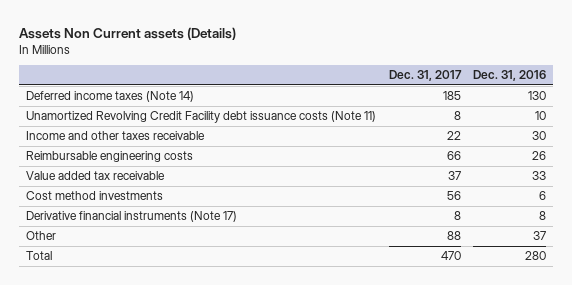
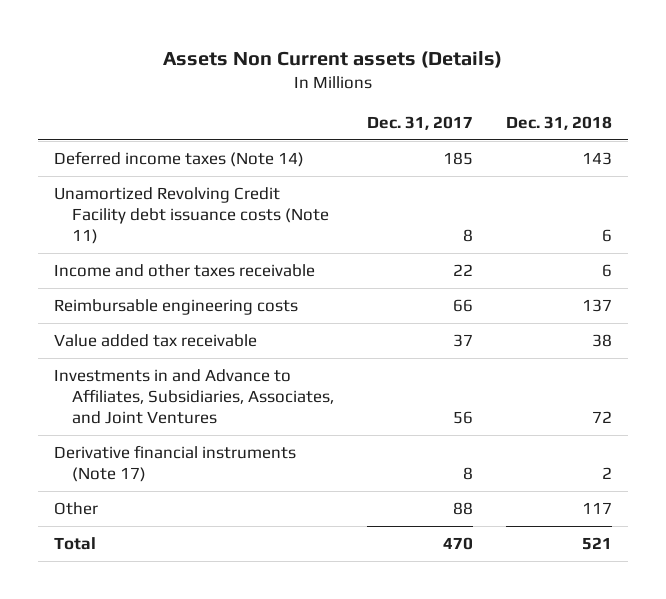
[473,70,547,82] Dec. 31, 2016 -> none
none -> [505,116,612,131] Dec. 31, 2018
[25,191,163,201] Cost method investments -> none
none -> [54,368,335,425] Investments in and Advance to Affiliates, Subsidiaries, Associates, and Joint Ventures

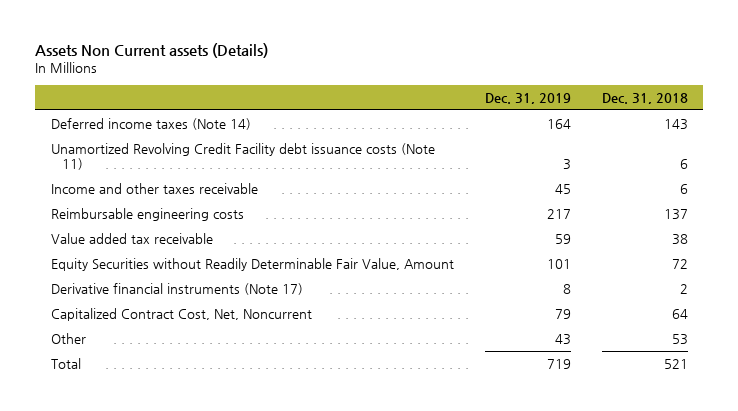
[366,116,473,131] Dec. 31, 2017 -> none
none -> [484,92,571,104] Dec. 31, 2019
[54,368,335,425] Investments in and Advance to Affiliates, Subsidiaries, Associates, and Joint Ventures -> none
none -> [50,257,454,271] Equity Securities without Readily Determinable Fair Value, Amount
none -> [50,307,312,321] Capitalized Contract Cost, Net, Noncurrent
[581,501,612,514] 117 -> [671,333,688,345] 53

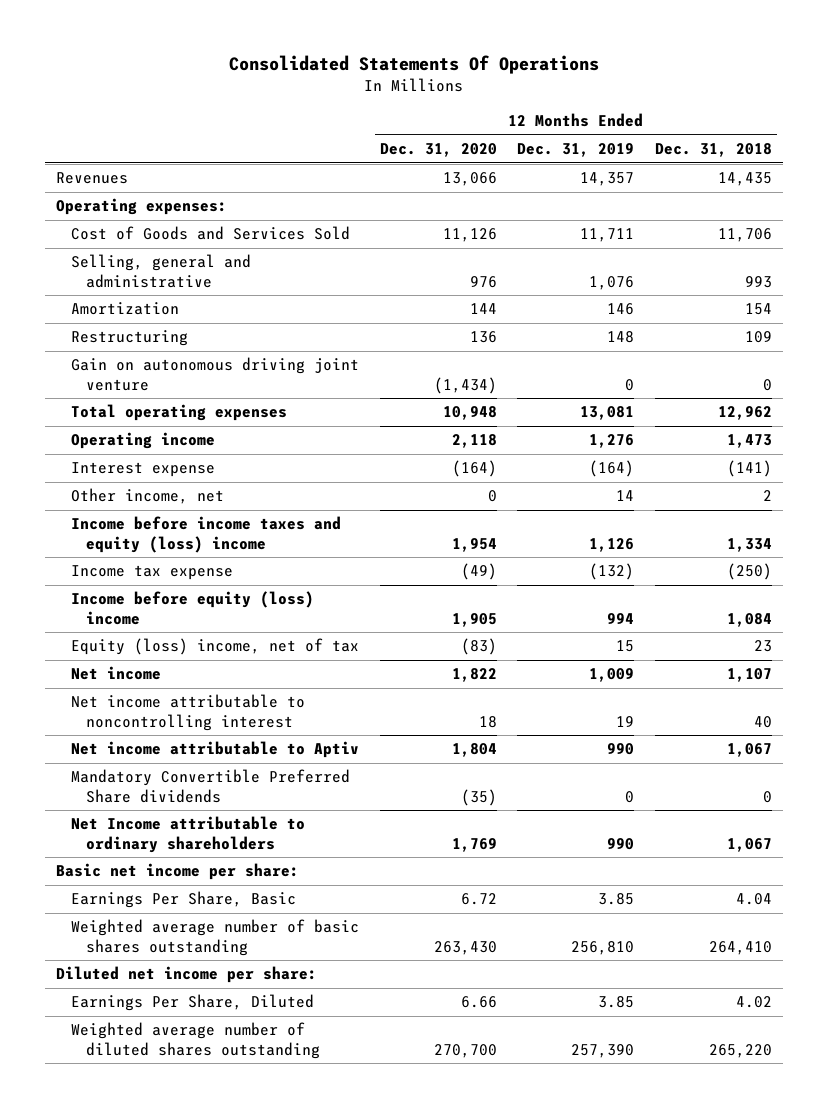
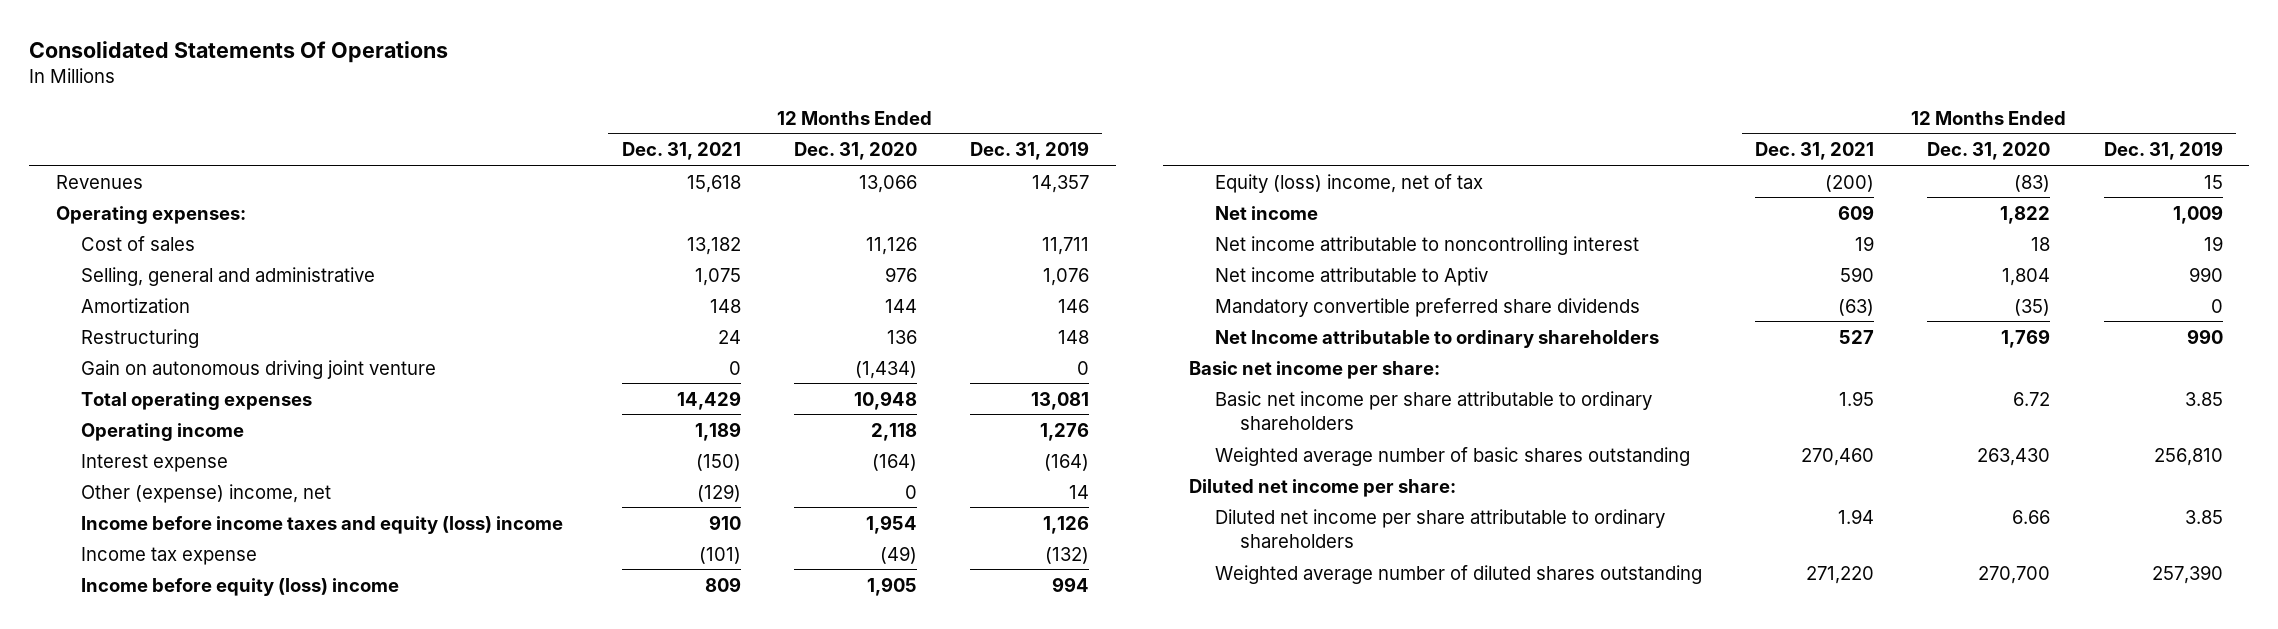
[655,143,773,158] Dec. 31, 2018 -> none
none -> [621,142,741,161] Dec. 31, 2021
[70,226,350,241] Cost of Goods and Services Sold -> [81,235,196,251] Cost of sales
[70,488,224,505] Other income, net -> [81,483,332,503] Other (expense) income, net
[70,769,350,803] Mandatory Convertible Preferred Share dividends -> [1214,297,1640,317] Mandatory convertible preferred share dividends
[70,891,296,909] Earnings Per Share, Basic -> [1214,390,1652,430] Basic net income per share attributable to ordinary shareholders
[70,994,314,1012] Earnings Per Share, Diluted -> [1214,508,1665,548] Diluted net income per share attributable to ordinary shareholders

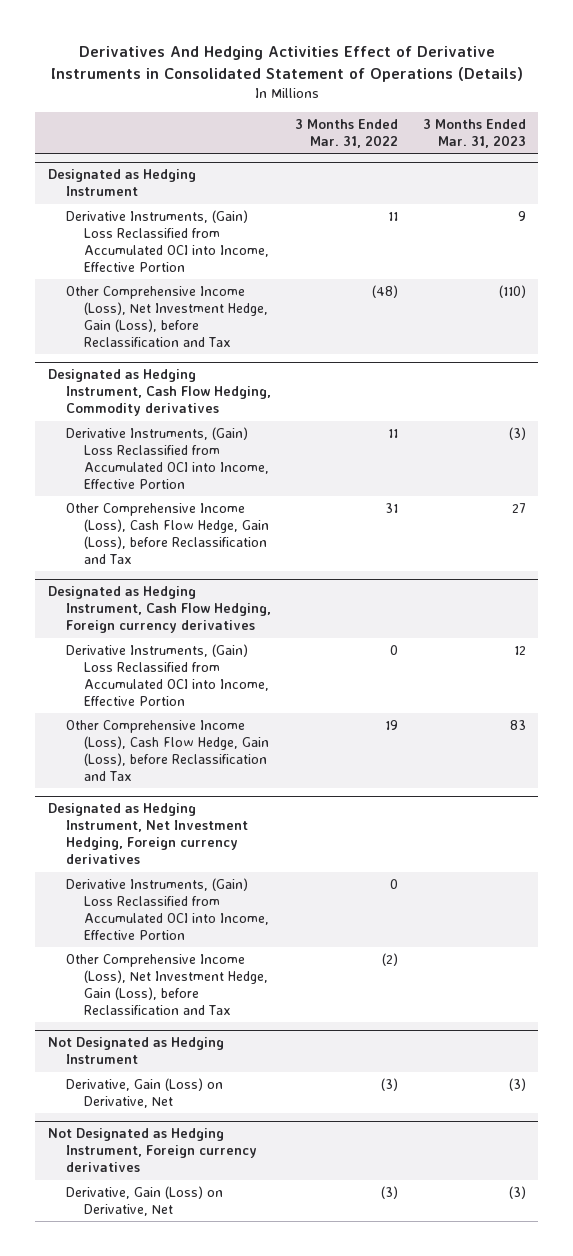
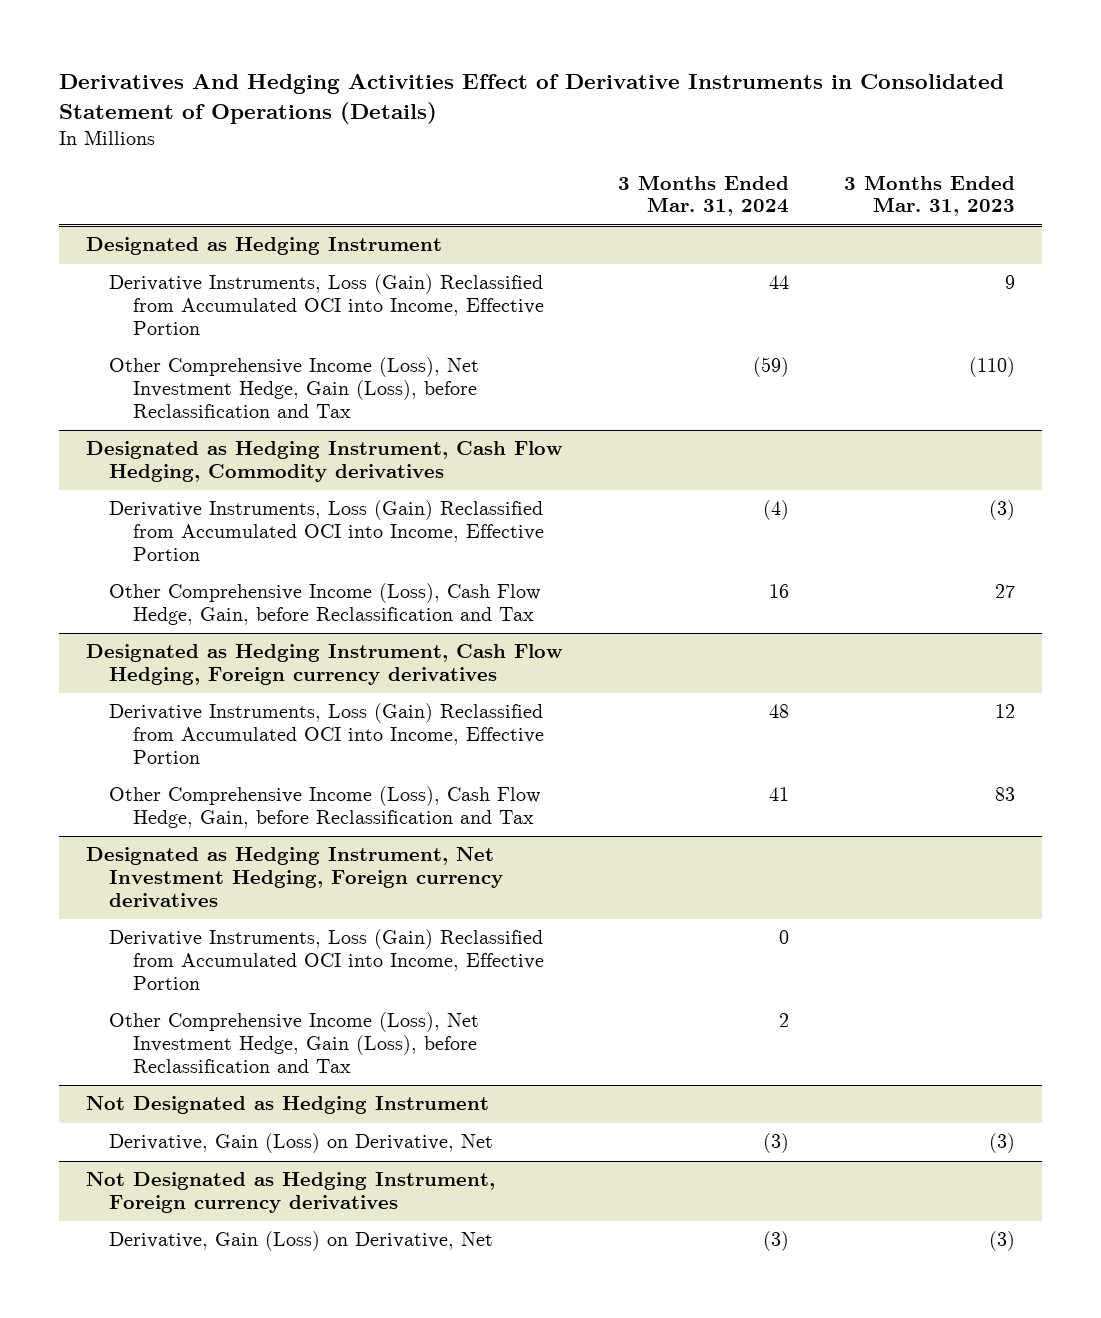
[295,118,399,148] 3 Months Ended Mar. 31, 2022 -> none
none -> [618,174,790,217] 3 Months Ended Mar. 31, 2024
[65,209,269,272] Derivative Instruments, (Gain) Loss Reclassified from Accumulated OCI into Income, Effective Portion -> [109,274,544,335] Derivative Instruments, Loss (Gain) Reclassified from Accumulated OCI into Income, Effective Portion
[65,426,269,489] Derivative Instruments, (Gain) Loss Reclassified from Accumulated OCI into Income, Effective Portion -> [109,500,544,561] Derivative Instruments, Loss (Gain) Reclassified from Accumulated OCI into Income, Effective Portion
[65,502,269,564] Other Comprehensive Income (Loss), Cash Flow Hedge, Gain (Loss), before Reclassification and Tax -> [109,583,542,625] Other Comprehensive Income (Loss), Cash Flow Hedge, Gain, before Reclassification and Tax
[65,643,269,706] Derivative Instruments, (Gain) Loss Reclassified from Accumulated OCI into Income, Effective Portion -> [109,703,544,764] Derivative Instruments, Loss (Gain) Reclassified from Accumulated OCI into Income, Effective Portion
[65,719,269,781] Other Comprehensive Income (Loss), Cash Flow Hedge, Gain (Loss), before Reclassification and Tax -> [109,786,542,828] Other Comprehensive Income (Loss), Cash Flow Hedge, Gain, before Reclassification and Tax
[65,877,269,940] Derivative Instruments, (Gain) Loss Reclassified from Accumulated OCI into Income, Effective Portion -> [109,929,544,990] Derivative Instruments, Loss (Gain) Reclassified from Accumulated OCI into Income, Effective Portion

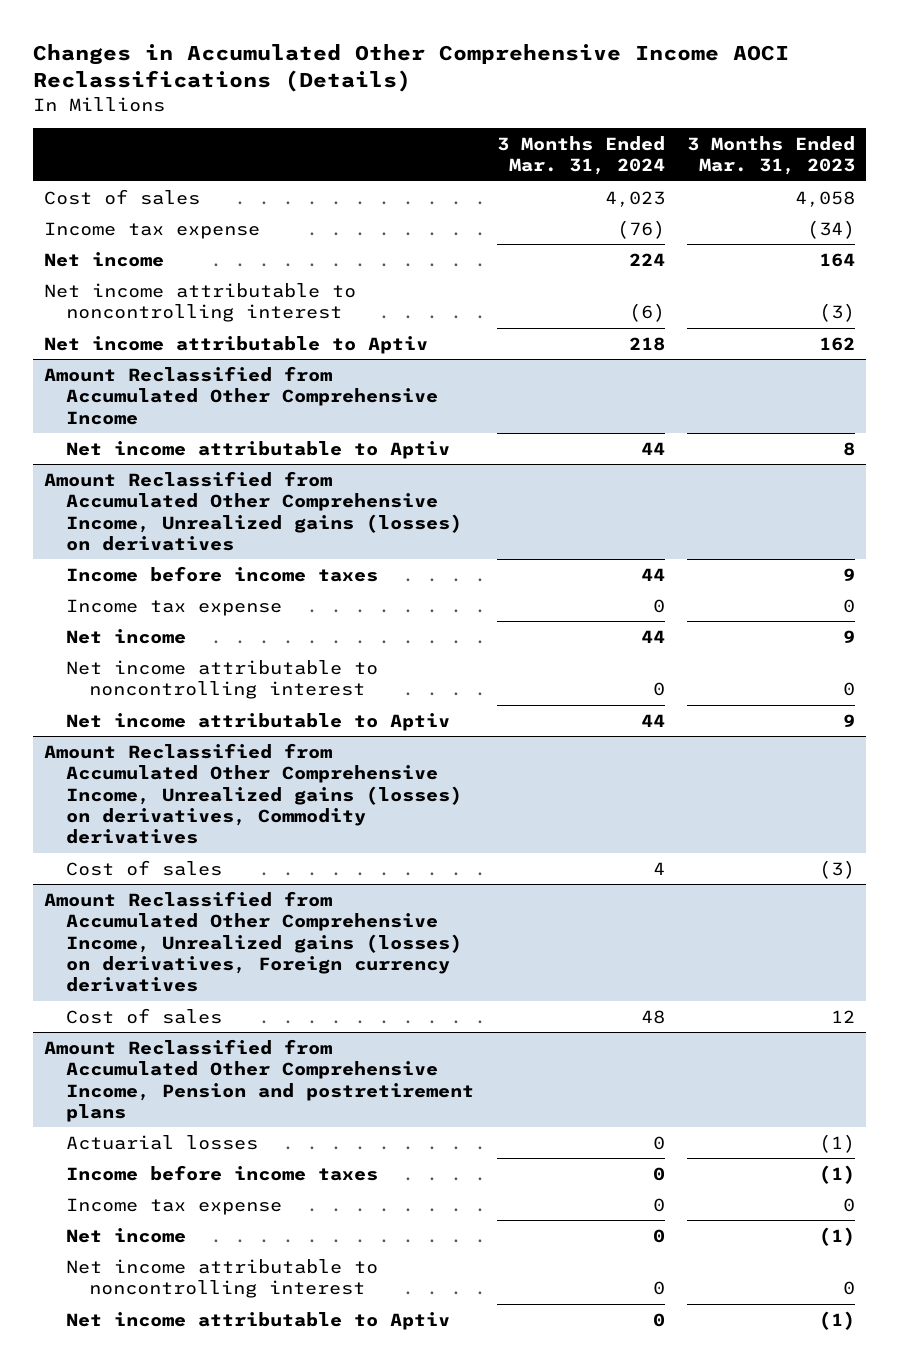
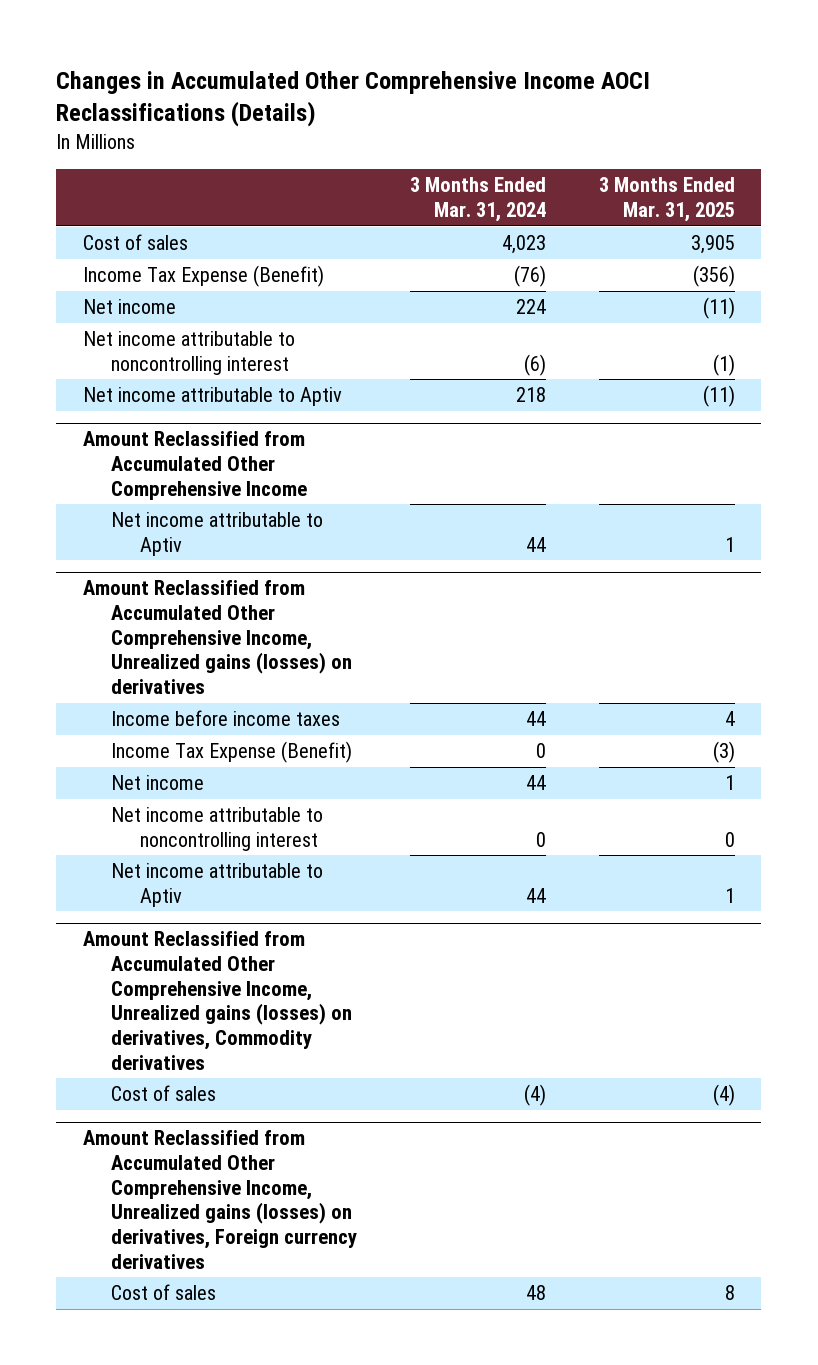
[687,135,856,176] 3 Months Ended Mar. 31, 2023 -> none
none -> [598,177,735,223] 3 Months Ended Mar. 31, 2025
[43,221,260,239] Income tax expense -> [82,265,324,288] Income Tax Expense (Benefit)
[66,598,283,616] Income tax expense -> [111,741,353,764] Income Tax Expense (Benefit)
[652,861,665,875] 4 -> [524,1084,547,1107] (4)
[43,1038,475,1122] Amount Reclassified from Accumulated Other Comprehensive Income, Pension and postretirement plans -> none
[66,1134,259,1150] Actuarial losses -> none
[66,1164,379,1181] Income before income taxes -> none
[66,1197,283,1215] Income tax expense -> none
[66,1227,187,1243] Net income -> none
[66,1258,379,1299] Net income attributable to noncontrolling interest -> none
[66,1311,451,1330] Net income attributable to Aptiv -> none

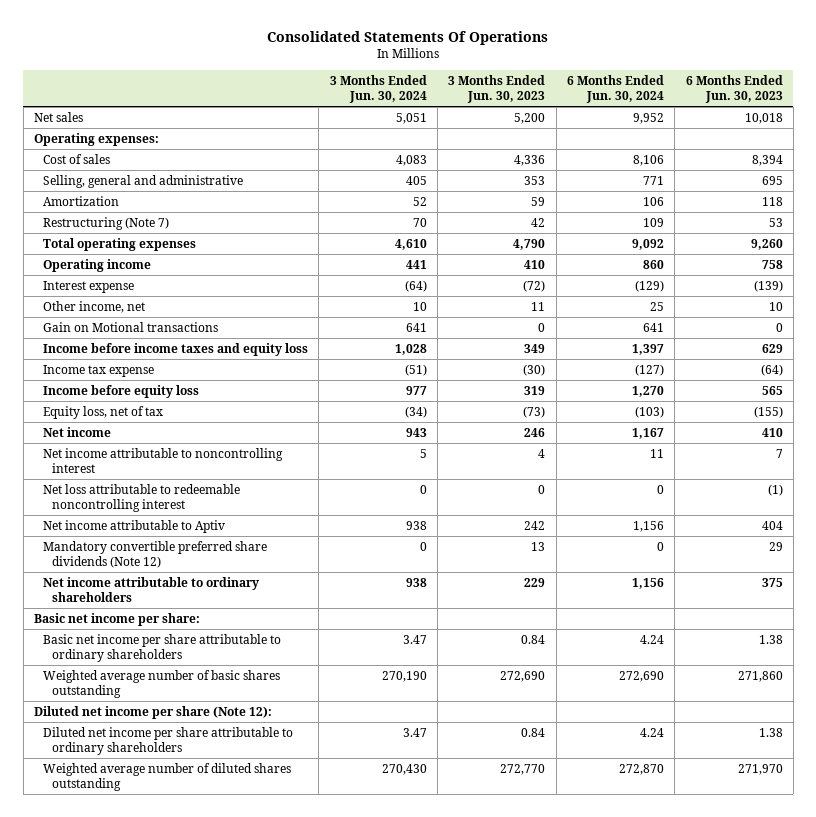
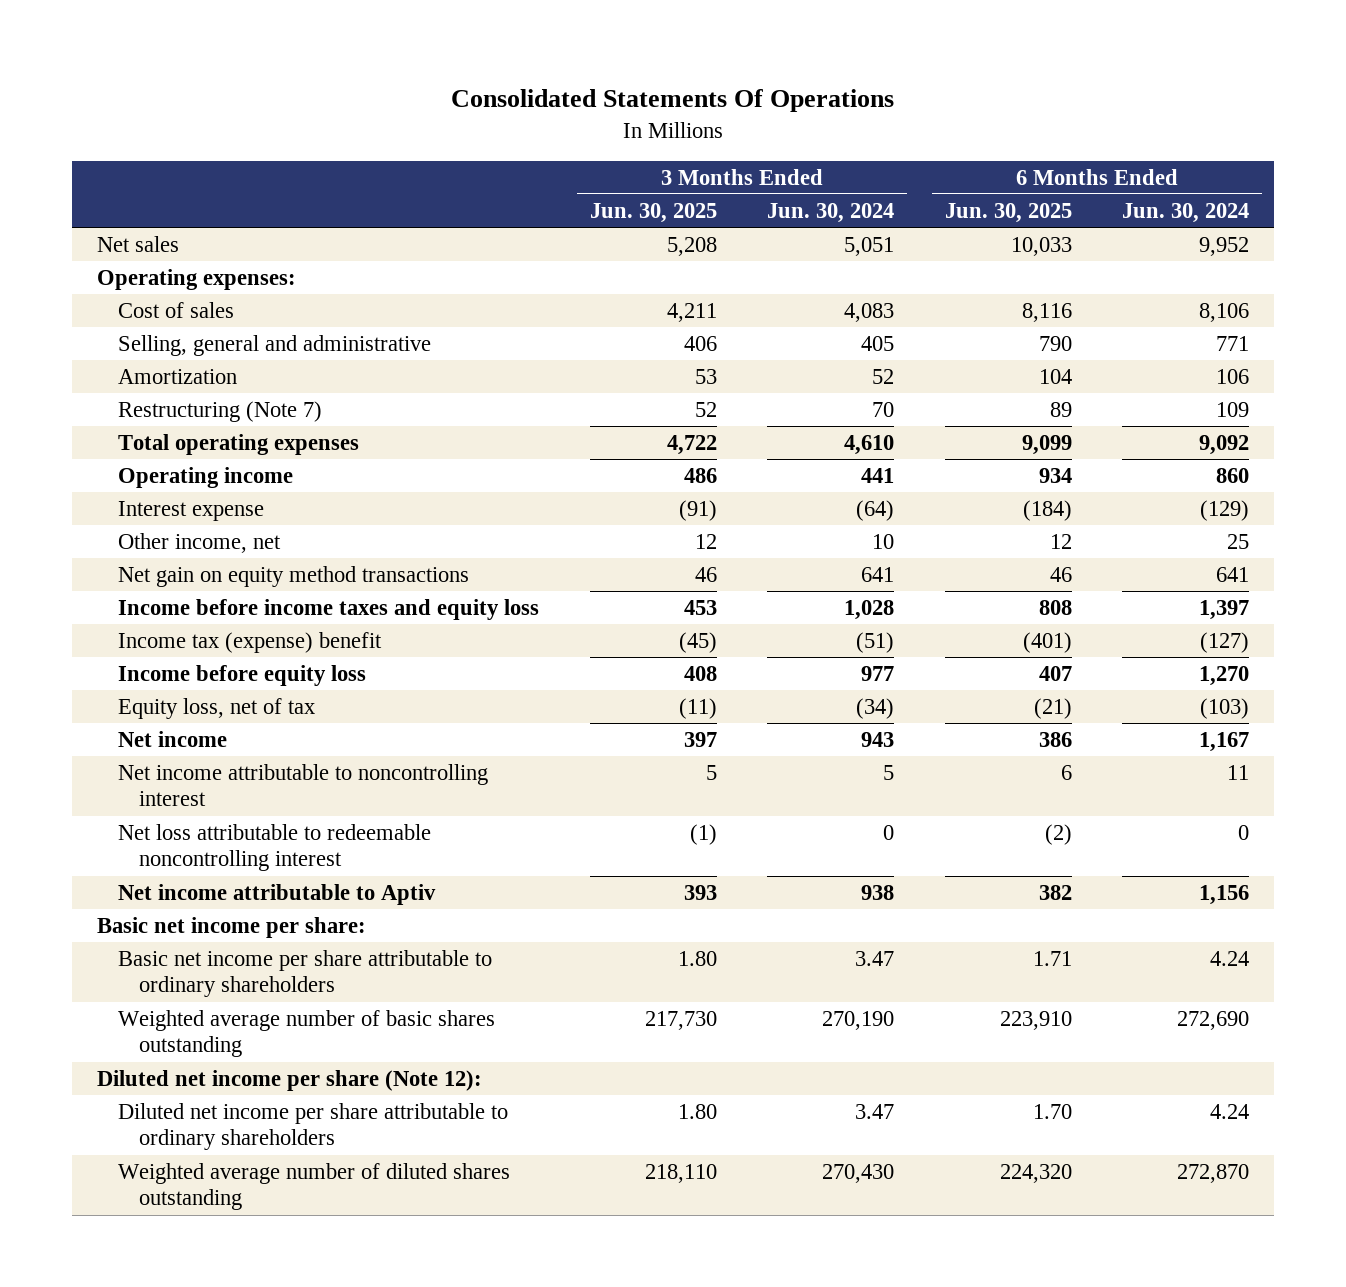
[448,75,546,104] 3 Months Ended Jun. 30, 2023 -> none
[685,75,783,104] 6 Months Ended Jun. 30, 2023 -> none
none -> [589,203,717,224] Jun. 30, 2025
none -> [944,203,1072,224] Jun. 30, 2025
[42,321,218,332] Gain on Motional transactions -> [118,566,470,588] Net gain on equity method transactions
[42,364,154,377] Income tax expense -> [118,632,383,654] Income tax (expense) benefit
[42,540,267,568] Mandatory convertible preferred share dividends (Note 12) -> none
[42,576,259,602] Net income attributable to ordinary shareholders -> none

